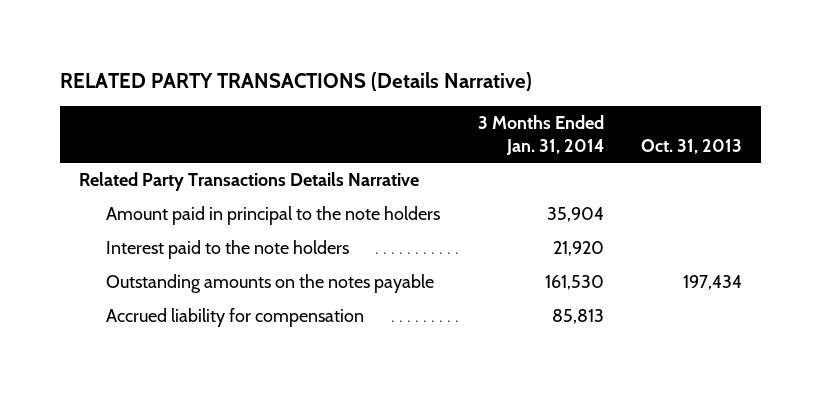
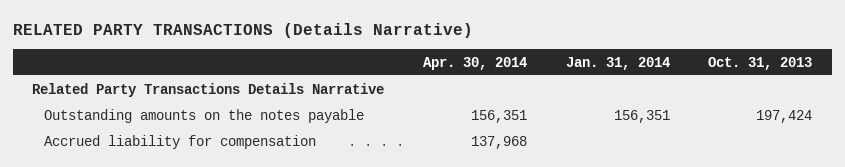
[477,115,604,155] 3 Months Ended Jan. 31, 2014 -> none
none -> [423,56,528,70] Apr. 30, 2014
none -> [565,56,670,70] Jan. 31, 2014
[106,206,441,226] Amount paid in principal to the note holders -> none
[106,240,350,260] Interest paid to the note holders -> none
[683,275,743,291] 197,434 -> [756,109,813,123] 197,424

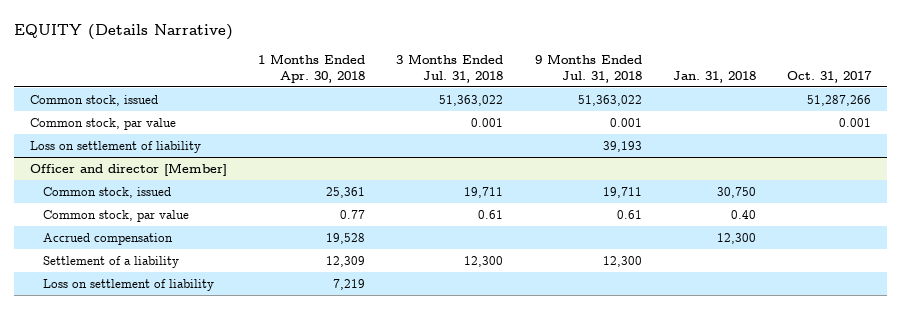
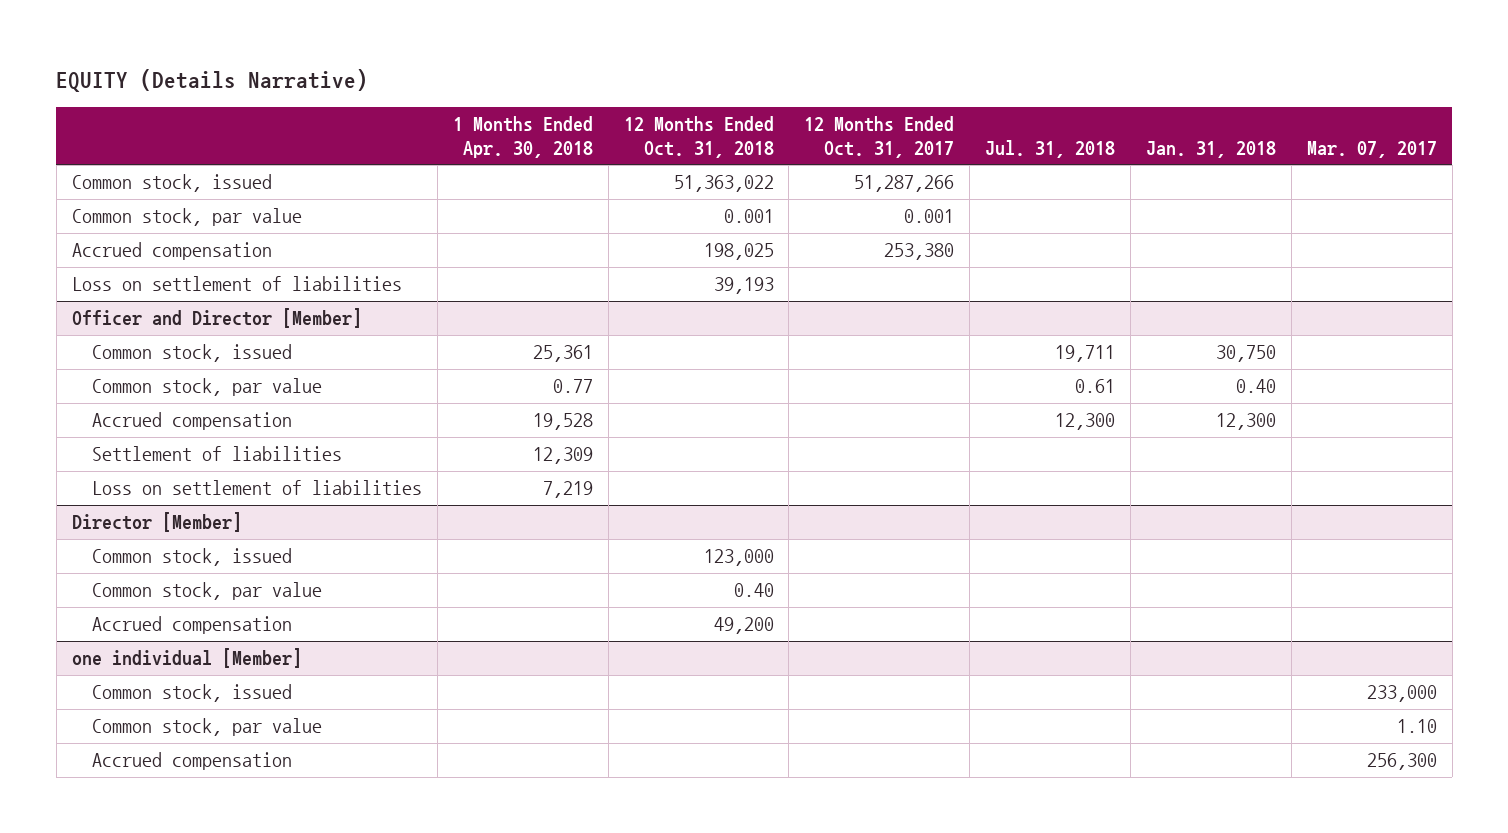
[396,53,504,83] 3 Months Ended Jul. 31, 2018 -> none
[534,53,642,83] 9 Months Ended Jul. 31, 2018 -> none
[787,70,873,83] Oct. 31, 2017 -> none
none -> [623,115,774,158] 12 Months Ended Oct. 31, 2018
none -> [804,115,955,158] 12 Months Ended Oct. 31, 2017
none -> [985,139,1116,158] Jul. 31, 2018
none -> [1306,140,1437,158] Mar. 07, 2017
none -> [71,242,272,261] Accrued compensation
[30,141,202,154] Loss on settlement of liability -> [71,276,402,292] Loss on settlement of liabilities
[30,163,228,177] Officer and director [Member] -> [71,308,362,329] Officer and Director [Member]
[42,256,179,269] Settlement of a liability -> [91,446,342,462] Settlement of liabilities
[42,279,214,292] Loss on settlement of liability -> [91,480,422,496] Loss on settlement of liabilities
none -> [71,512,242,533] Director [Member]
none -> [91,548,292,567] Common stock, issued
none -> [91,582,322,601] Common stock, par value
none -> [91,616,292,635] Accrued compensation
none -> [71,648,302,669] one individual [Member]
none -> [91,684,292,703] Common stock, issued
none -> [91,718,322,737] Common stock, par value
none -> [91,752,292,771] Accrued compensation

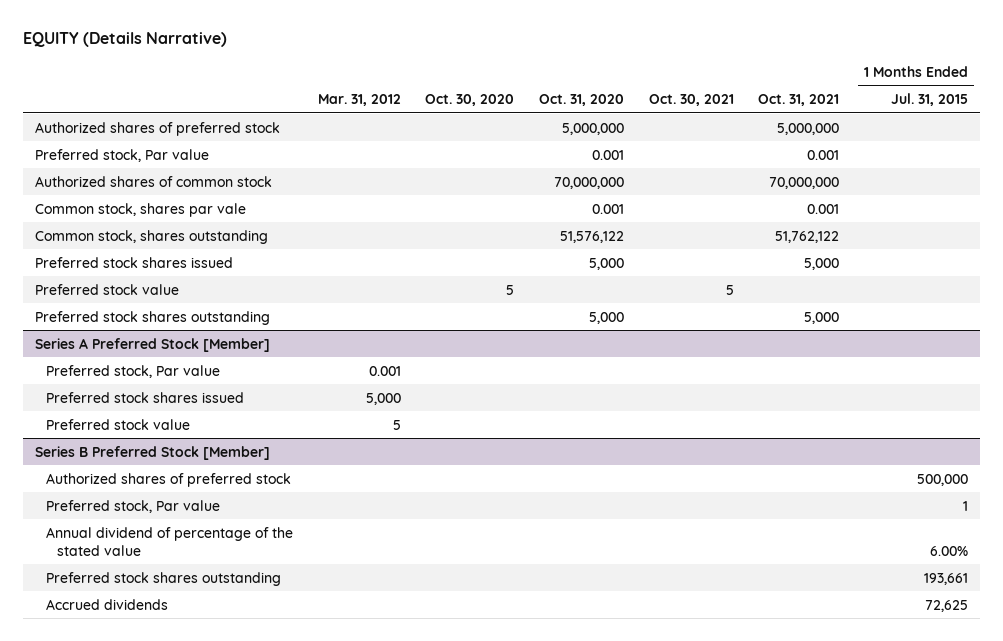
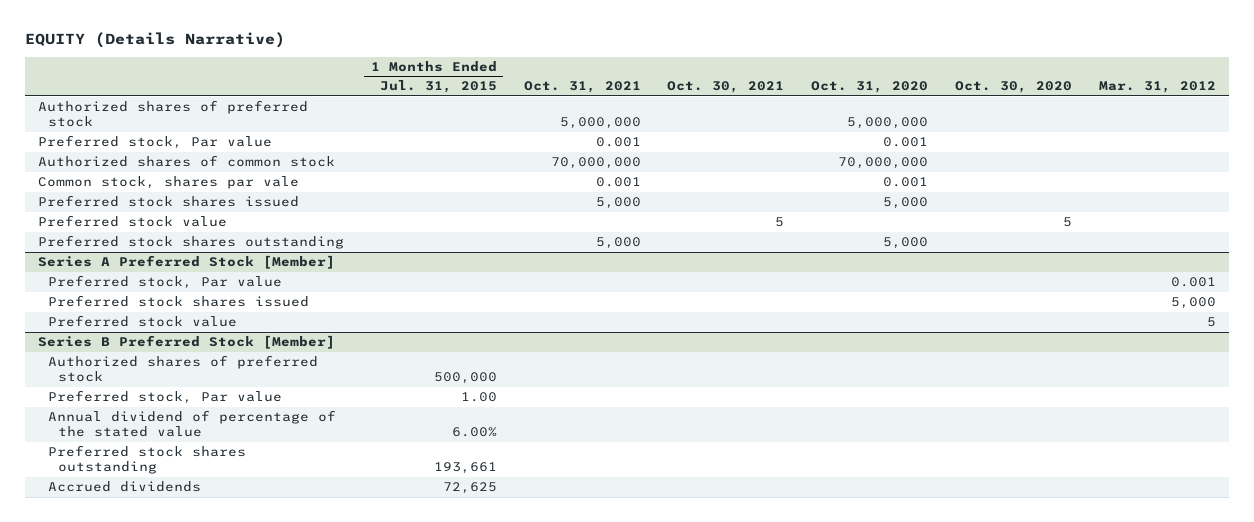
[34,229,268,244] Common stock, shares outstanding -> none
[962,500,968,511] 1 -> [460,392,497,403] 1.00

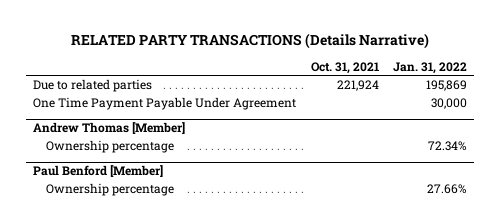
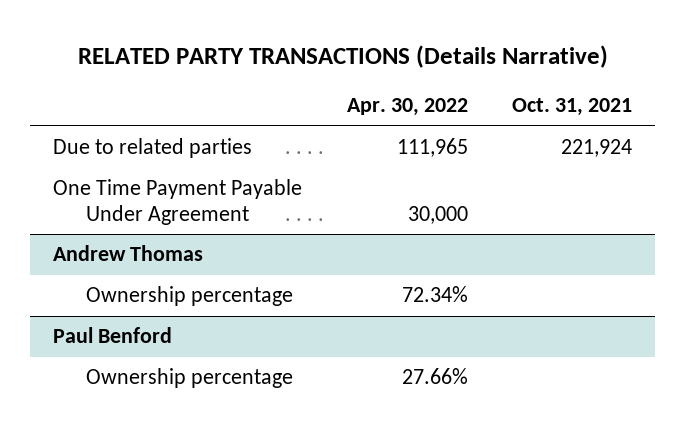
[392,61,467,74] Jan. 31, 2022 -> none
none -> [346,98,468,117] Apr. 30, 2022
[33,122,186,135] Andrew Thomas [Member] -> [52,245,203,262] Andrew Thomas
[33,165,164,178] Paul Benford [Member] -> [52,327,172,344] Paul Benford

